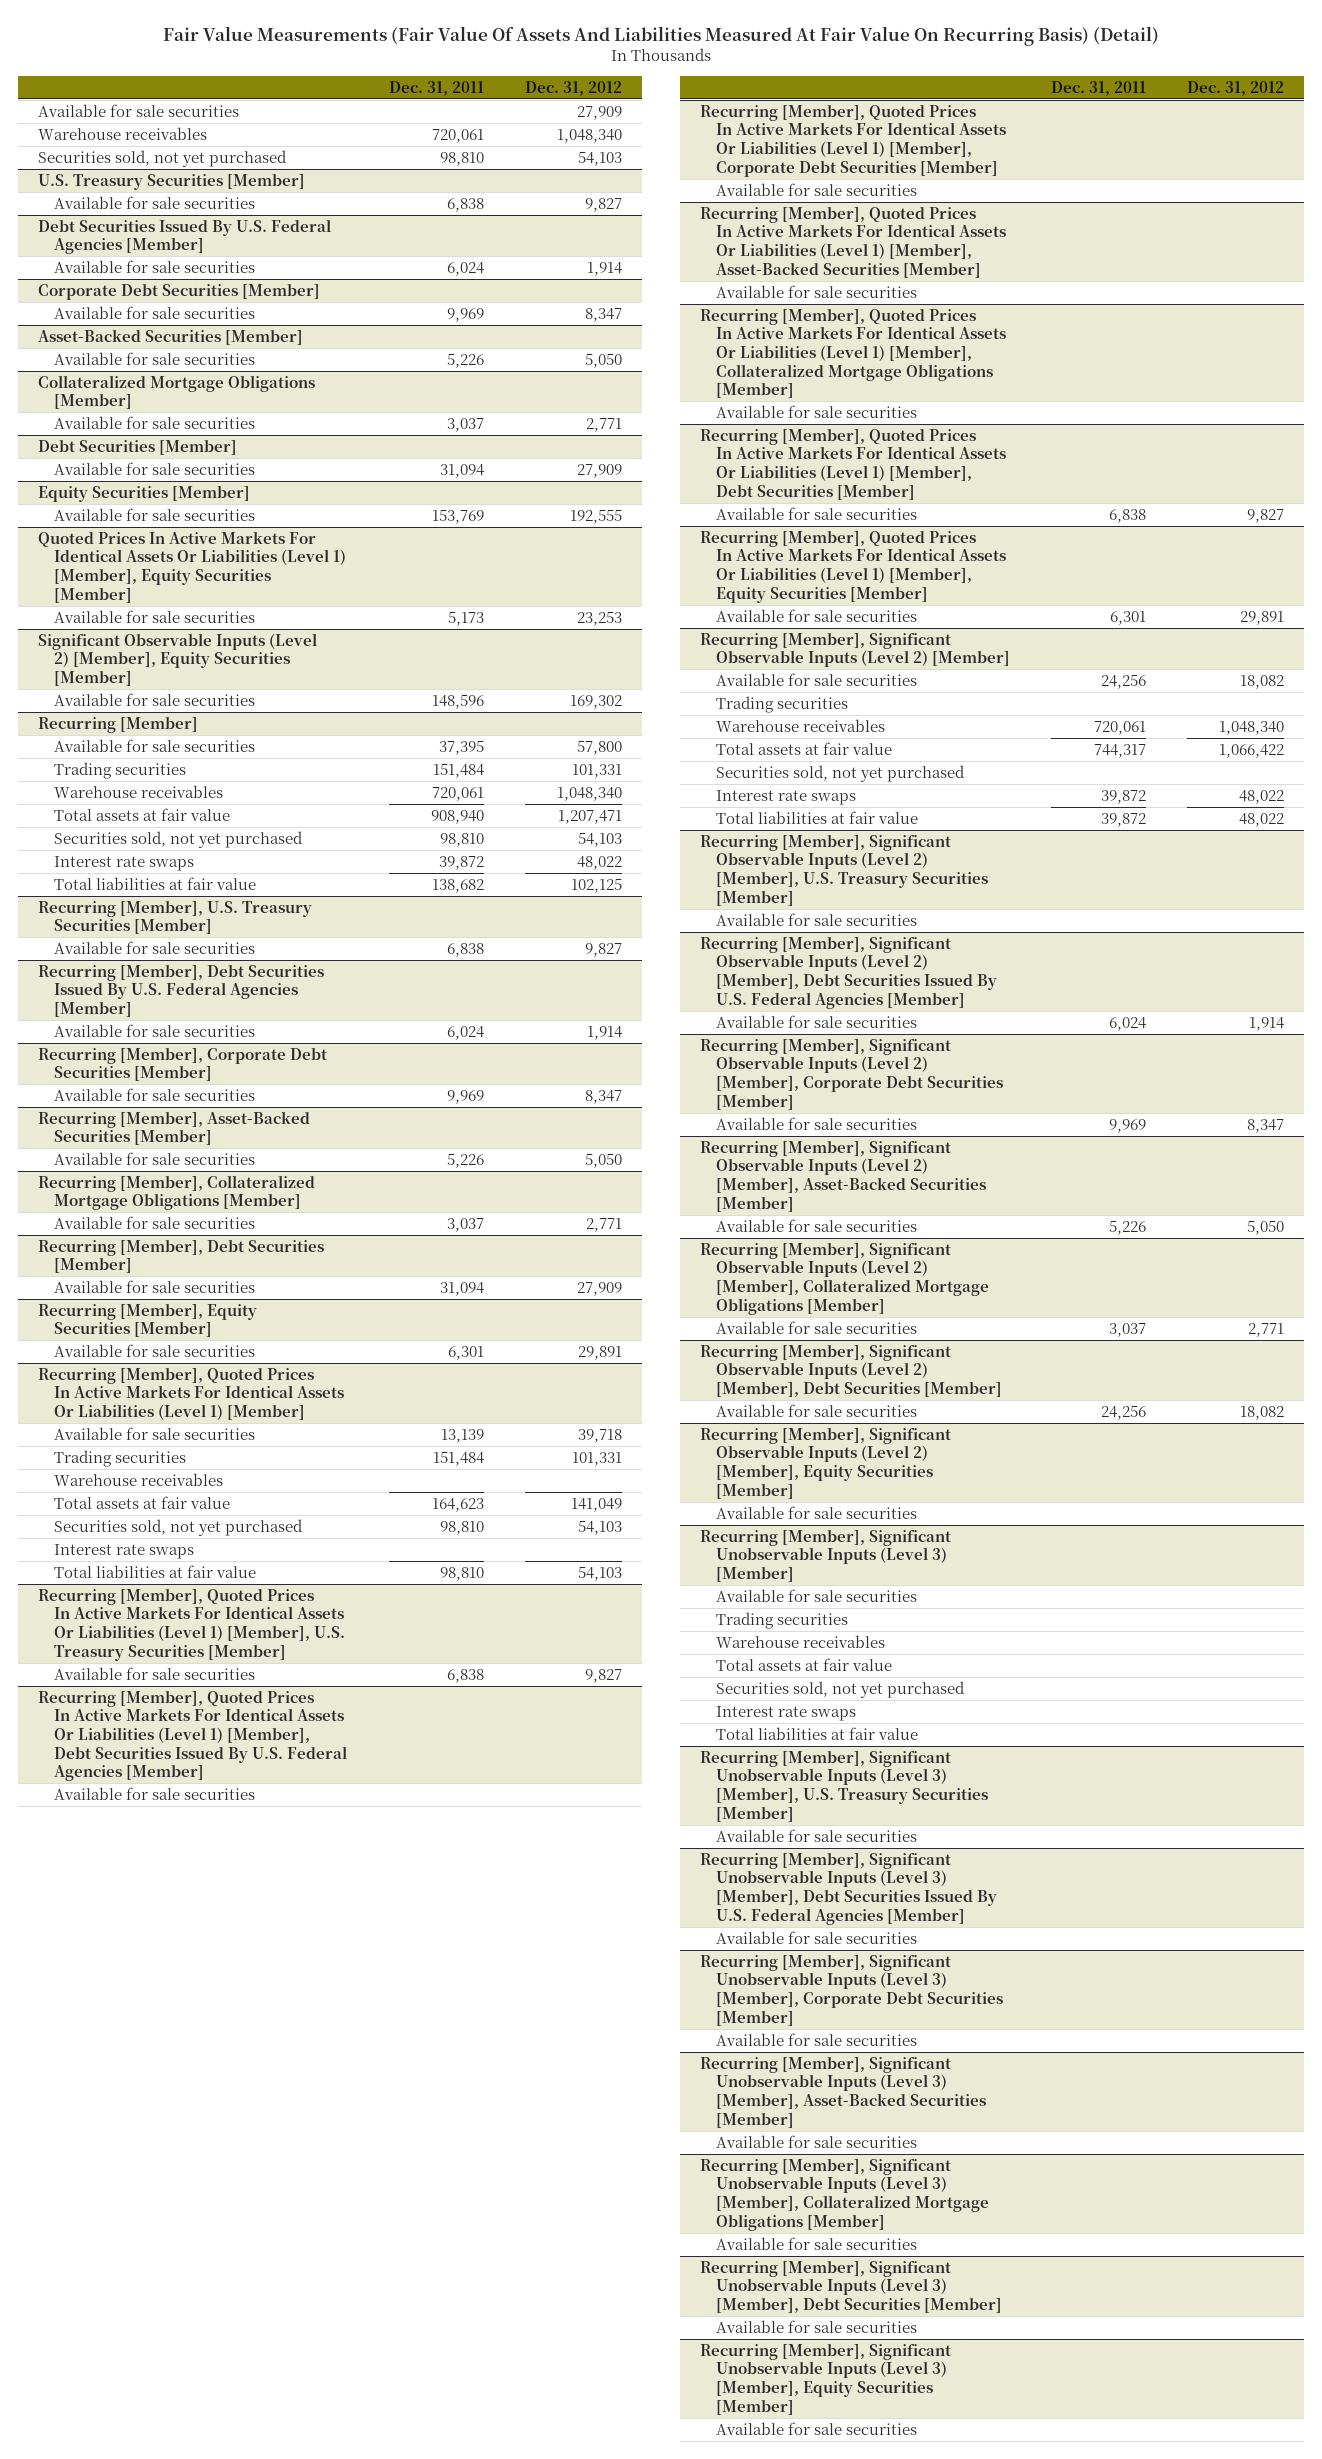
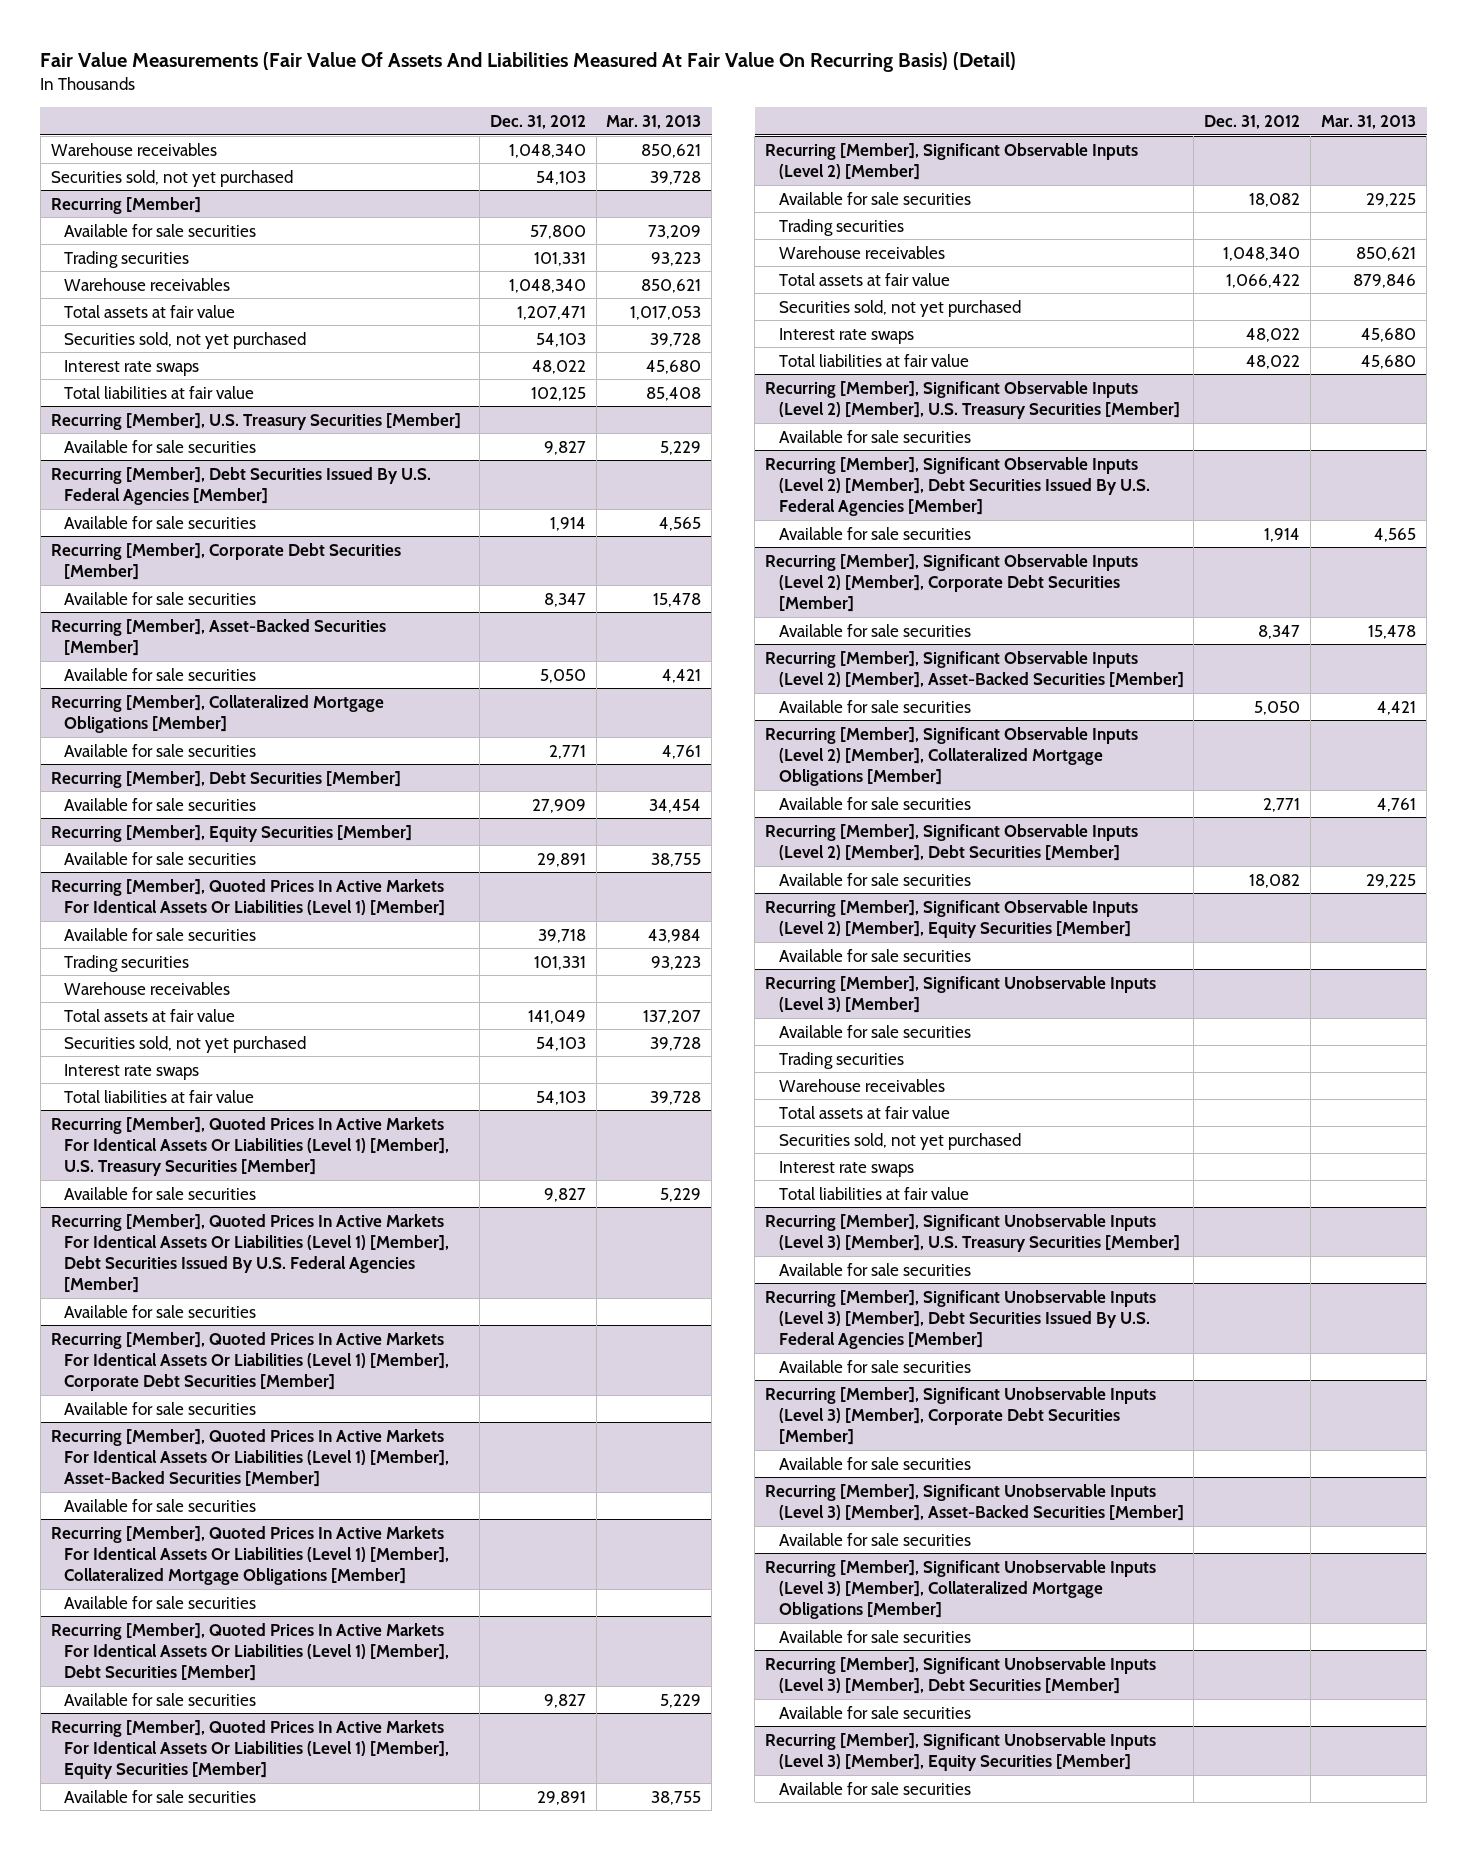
[388,81,484,97] Dec. 31, 2011 -> none
none -> [606,114,702,129] Mar. 31, 2013
[38,103,240,117] Available for sale securities -> none
[38,173,306,190] U.S. Treasury Securities [Member] -> none
[54,195,256,209] Available for sale securities -> none
[38,218,332,255] Debt Securities Issued By U.S. Federal Agencies [Member] -> none
[54,259,256,273] Available for sale securities -> none
[38,283,321,300] Corporate Debt Securities [Member] -> none
[54,305,256,319] Available for sale securities -> none
[38,328,304,345] Asset-Backed Securities [Member] -> none
[54,351,256,365] Available for sale securities -> none
[38,374,316,410] Collateralized Mortgage Obligations [Member] -> none
[54,415,256,429] Available for sale securities -> none
[38,439,238,455] Debt Securities [Member] -> none
[54,461,256,475] Available for sale securities -> none
[38,485,251,502] Equity Securities [Member] -> none
[54,507,256,521] Available for sale securities -> none
[38,530,347,603] Quoted Prices In Active Markets For Identical Assets Or Liabilities (Level 1) [Member], Equity Securities [Member] -> none
[54,609,256,623] Available for sale securities -> none
[38,632,318,687] Significant Observable Inputs (Level 2) [Member], Equity Securities [Member] -> none
[54,692,256,706] Available for sale securities -> none

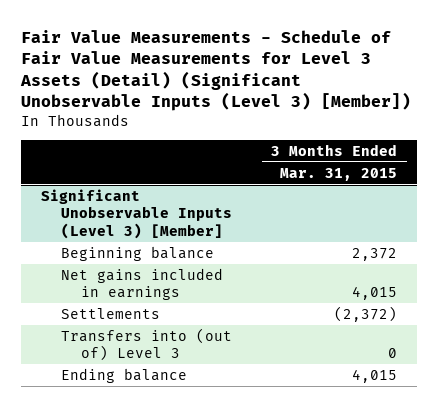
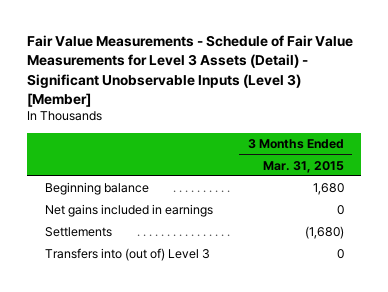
[20,29,412,112] Fair Value Measurements - Schedule of Fair Value Measurements for Level 3 Assets (Detail) (Significant Unobservable Inputs (Level 3) [Member]) -> [27,35,354,107] Fair Value Measurements - Schedule of Fair Value Measurements for Level 3 Assets (Detail) - Significant Unobservable Inputs (Level 3) [Member]
[40,188,233,240] Significant Unobservable Inputs (Level 3) [Member] -> none
[352,247,398,261] 2,372 -> [312,183,344,196] 1,680
[352,286,398,301] 4,015 -> [336,205,344,216] 0
[334,305,398,322] (2,372) -> [304,226,344,240] (1,680)
[61,367,188,383] Ending balance -> none

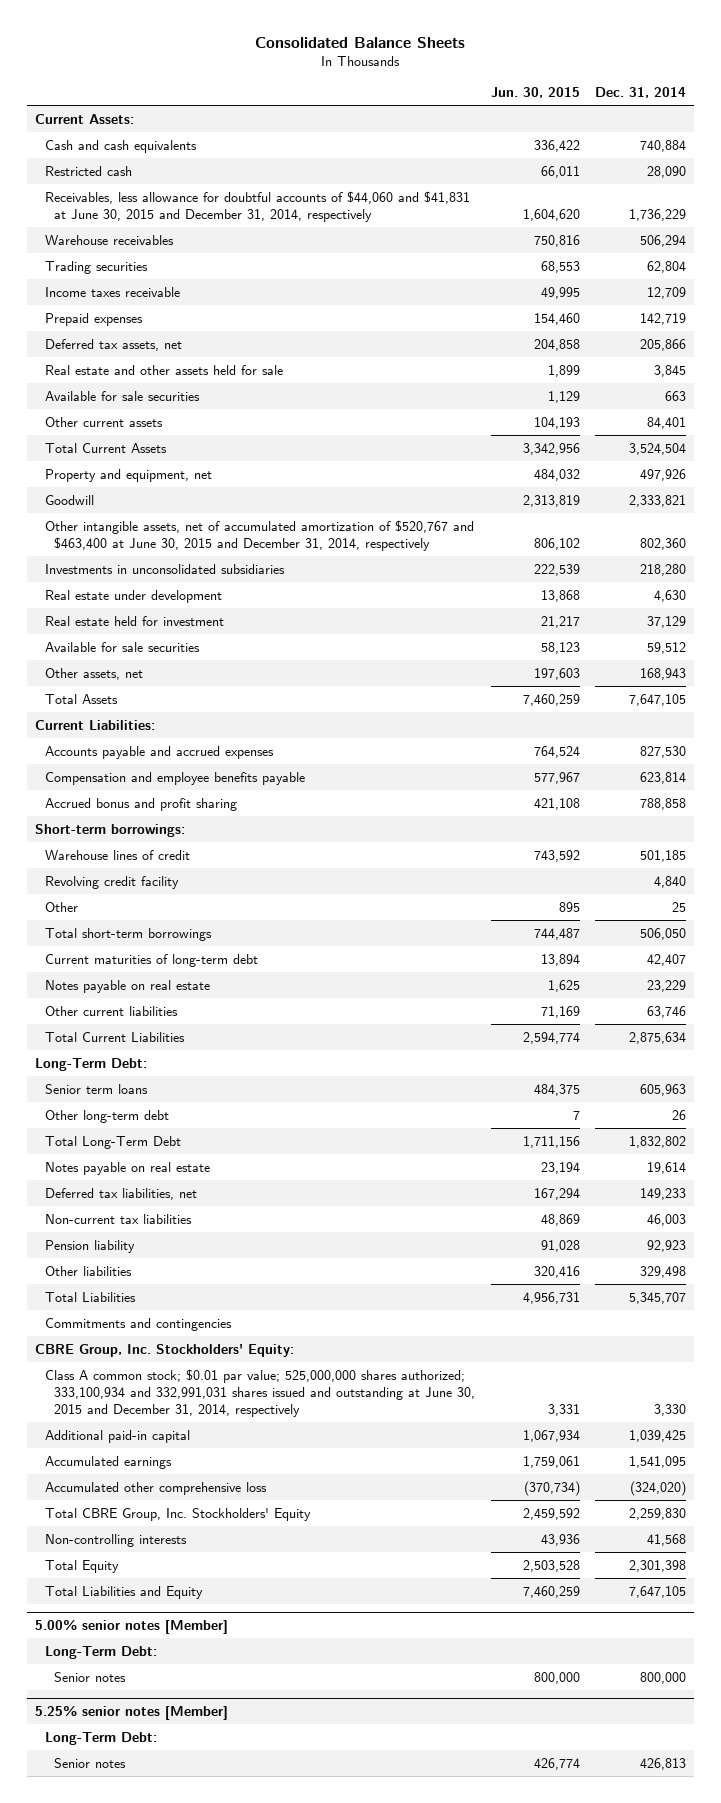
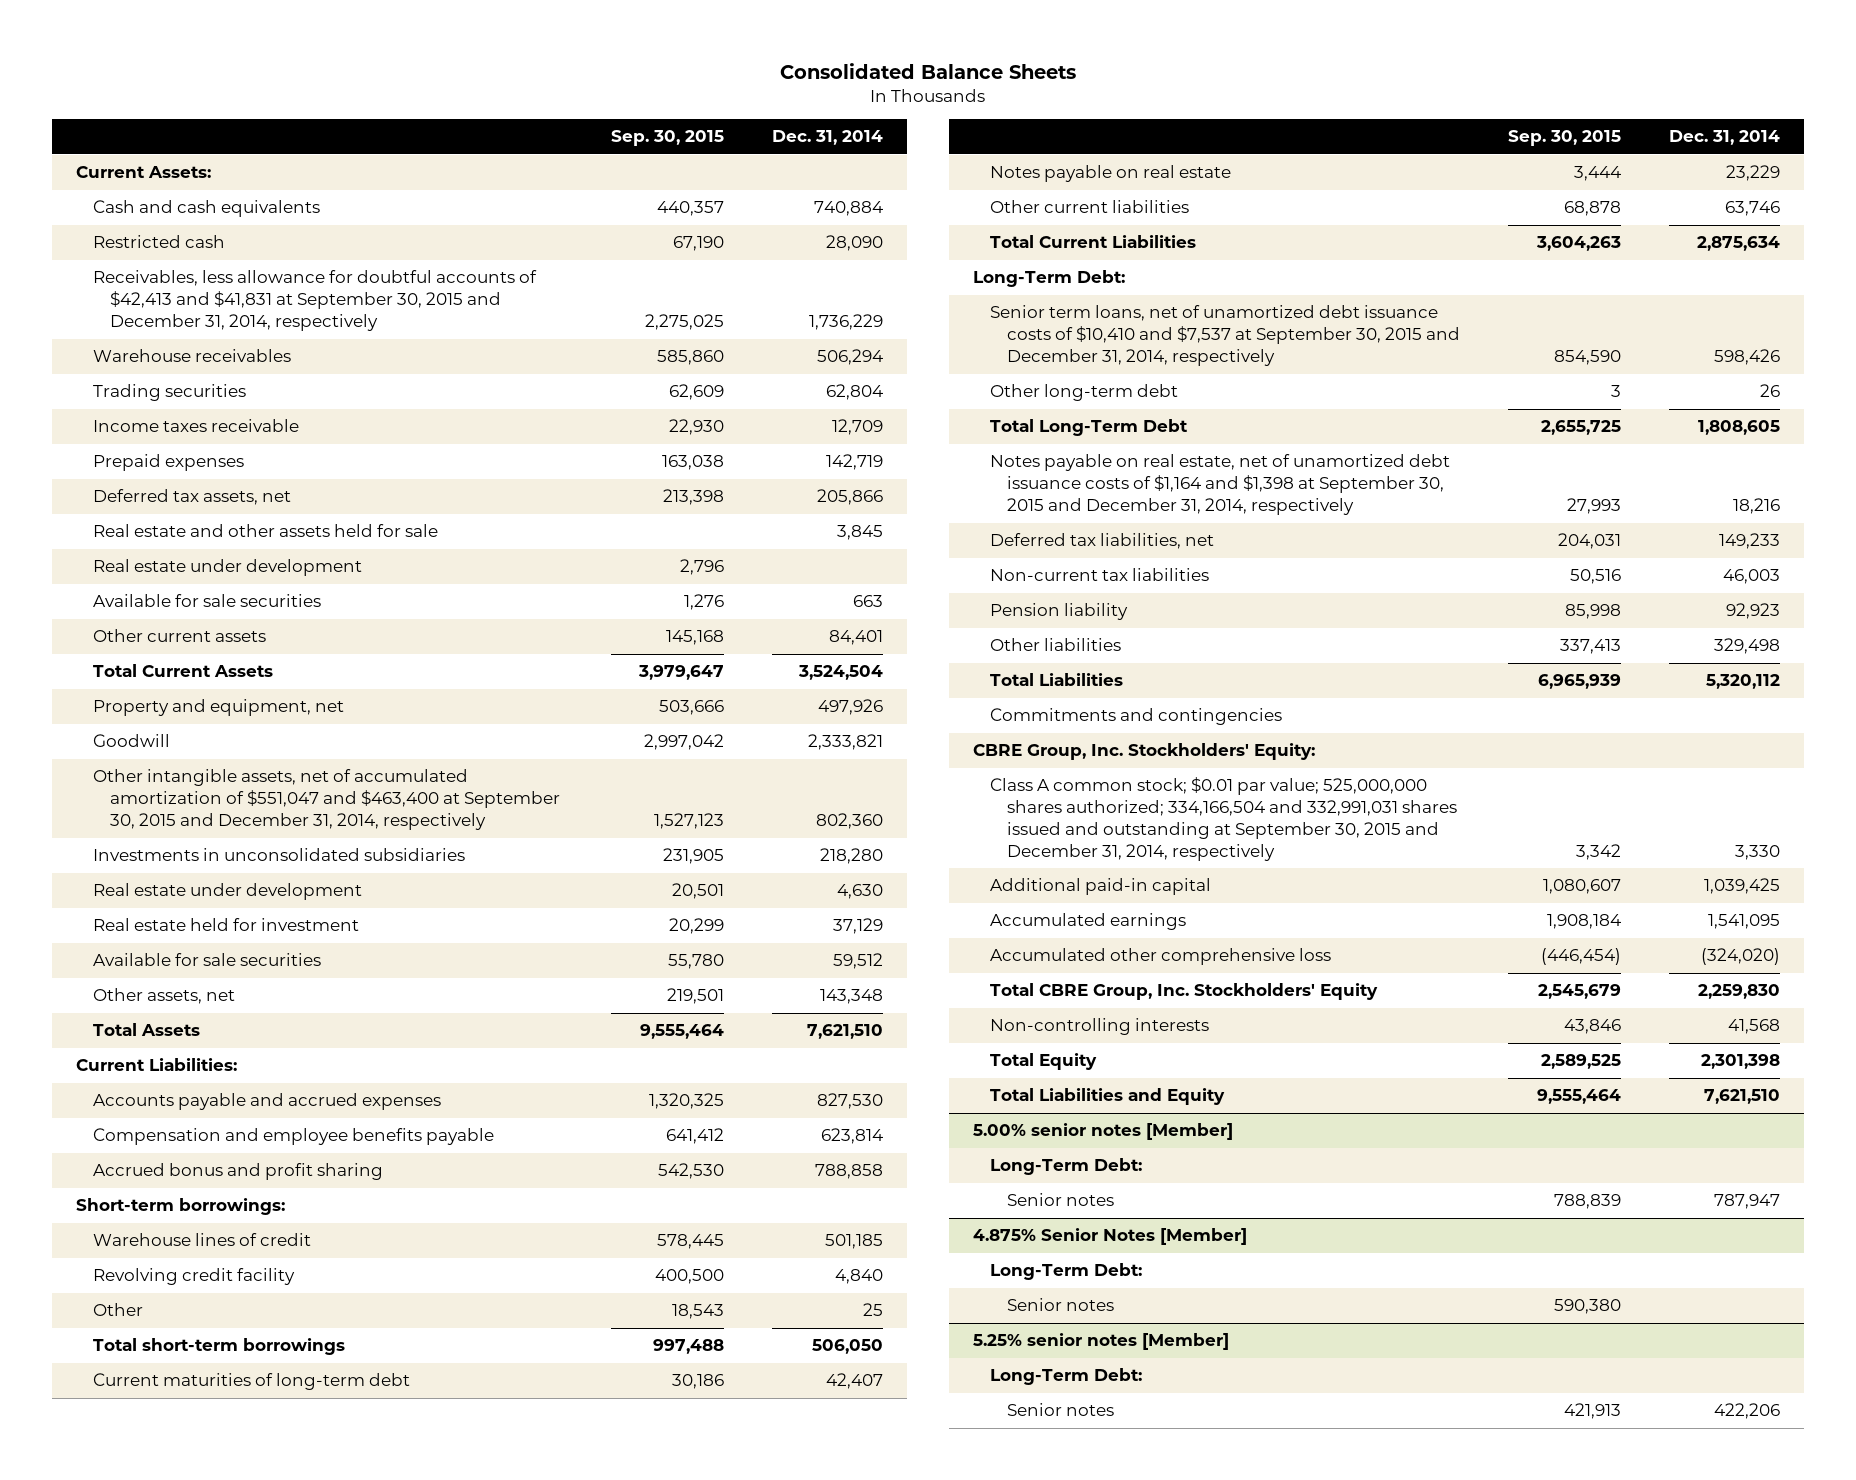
[490,87,580,99] Jun. 30, 2015 -> none
none -> [611,130,725,147] Sep. 30, 2015
[44,190,470,222] Receivables, less allowance for doubtful accounts of $44,060 and $41,831 at June 30, 2015 and December 31, 2014, respectively -> [93,270,538,332] Receivables, less allowance for doubtful accounts of $42,413 and $41,831 at September 30, 2015 and December 31, 2014, respectively
none -> [93,559,363,577] Real estate under development
[44,519,474,551] Other intangible assets, net of accumulated amortization of $520,767 and $463,400 at June 30, 2015 and December 31, 2014, respectively -> [93,769,561,831] Other intangible assets, net of accumulated amortization of $551,047 and $463,400 at September 30, 2015 and December 31, 2014, respectively
[639,667,686,680] 168,943 -> [819,989,883,1005] 143,348
[628,693,686,706] 7,647,105 -> [806,1024,883,1040] 7,621,510
[44,1083,148,1094] Senior term loans -> none
none -> [990,305,1461,367] Senior term loans, net of unamortized debt issuance costs of $10,410 and $7,537 at September 30, 2015 and December 31, 2014, respectively
[628,1135,686,1148] 1,832,802 -> [1697,420,1780,436] 1,808,605
[44,1161,210,1175] Notes payable on real estate -> [990,454,1451,516] Notes payable on real estate, net of unamortized debt issuance costs of $1,164 and $1,398 at September 30, 2015 and December 31, 2014, respectively
[646,1161,686,1174] 19,614 -> [1732,498,1780,515] 18,216
[628,1291,686,1304] 5,345,707 -> [1705,674,1780,690] 5,320,112
[44,1368,476,1418] Class A common stock; $0.01 par value; 525,000,000 shares authorized; 333,100,934 and 332,991,031 shares issued and outstanding at June 30, 2015 and December 31, 2014, respectively -> [990,777,1458,862] Class A common stock; $0.01 par value; 525,000,000 shares authorized; 334,166,504 and 332,991,031 shares issued and outstanding at September 30, 2015 and December 31, 2014, respectively
[628,1585,686,1598] 7,647,105 -> [1703,1089,1780,1105] 7,621,510
[639,1671,686,1684] 800,000 -> [1713,1194,1780,1210] 787,947
none -> [973,1228,1248,1246] 4.875% Senior Notes [Member]
none -> [990,1263,1143,1281] Long-Term Debt:
none -> [1007,1298,1115,1312] Senior notes
[639,1757,686,1770] 426,813 -> [1713,1403,1780,1420] 422,206

